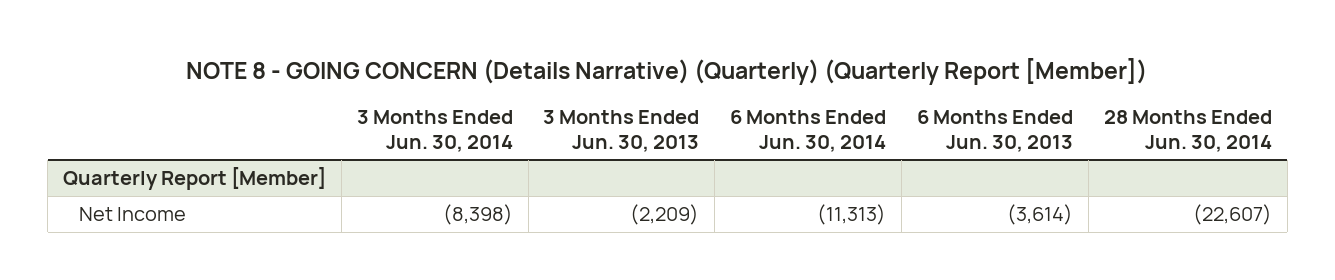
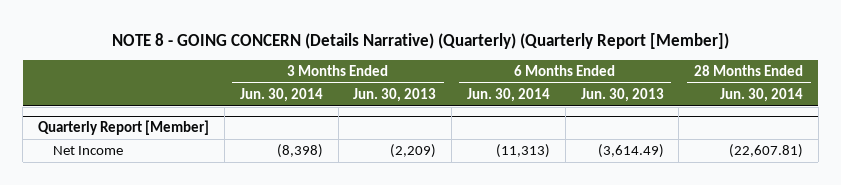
[1006,204,1073,226] (3,614) -> [597,144,664,159] (3,614.49)
[1192,204,1272,226] (22,607) -> [729,144,804,159] (22,607.81)

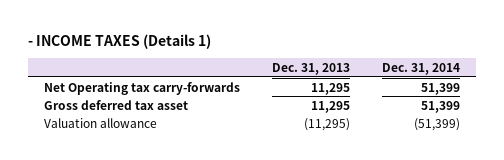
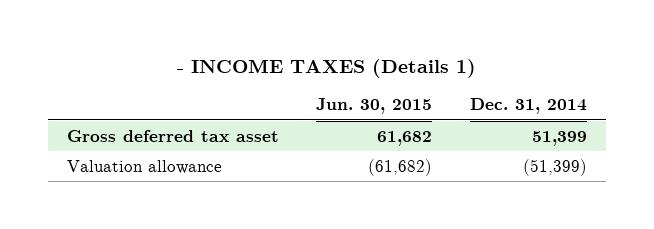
[272,62,351,75] Dec. 31, 2013 -> none
none -> [316,98,433,115] Jun. 30, 2015
[43,81,240,95] Net Operating tax carry-forwards -> none

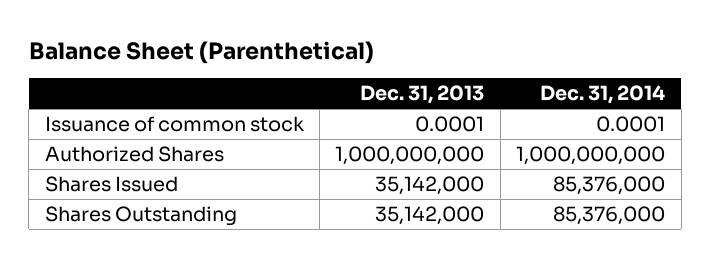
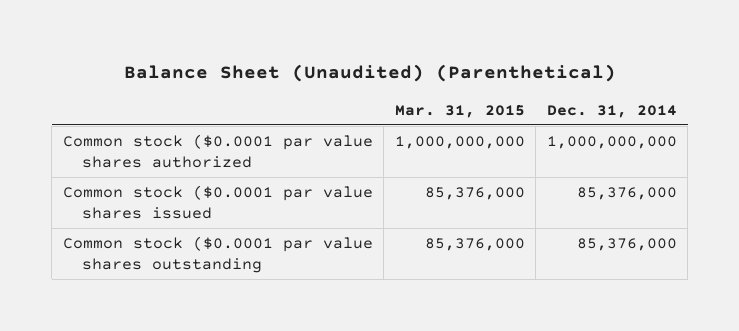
[28,40,374,64] Balance Sheet (Parenthetical) -> [123,63,616,82] Balance Sheet (Unaudited) (Parenthetical)
[360,85,485,105] Dec. 31, 2013 -> none
none -> [394,104,525,118] Mar. 31, 2015
[44,116,305,133] Issuance of common stock -> none
[44,146,224,163] Authorized Shares -> [62,134,373,168] Common stock ($0.0001 par value shares authorized
[44,176,178,193] Shares Issued -> [62,185,373,219] Common stock ($0.0001 par value shares issued
[44,206,237,227] Shares Outstanding -> [62,236,373,273] Common stock ($0.0001 par value shares outstanding

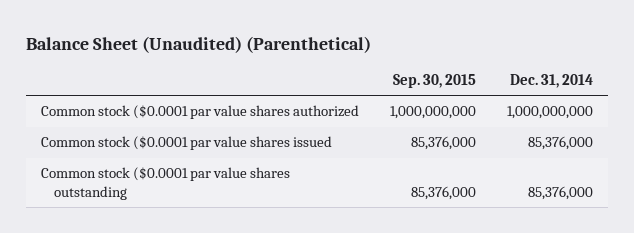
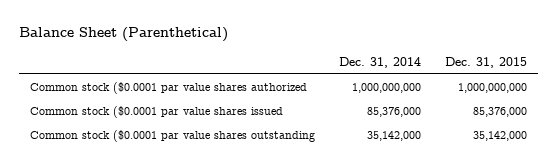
[26,35,372,53] Balance Sheet (Unaudited) (Parenthetical) -> [18,27,228,43] Balance Sheet (Parenthetical)
[393,74,477,89] Sep. 30, 2015 -> none
none -> [444,56,527,68] Dec. 31, 2015
[527,186,593,201] 85,376,000 -> [366,131,421,142] 35,142,000

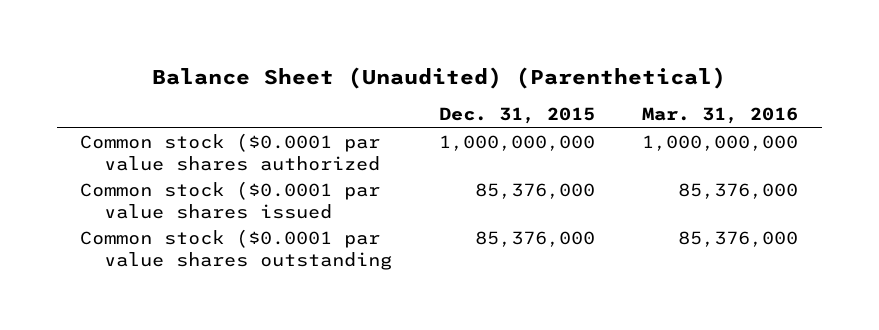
[18,27,228,43] Balance Sheet (Parenthetical) -> [152,66,727,89] Balance Sheet (Unaudited) (Parenthetical)
[338,56,421,68] Dec. 31, 2014 -> none
none -> [642,107,799,125] Mar. 31, 2016
[472,131,527,142] 35,142,000 -> [475,231,596,248] 85,376,000

